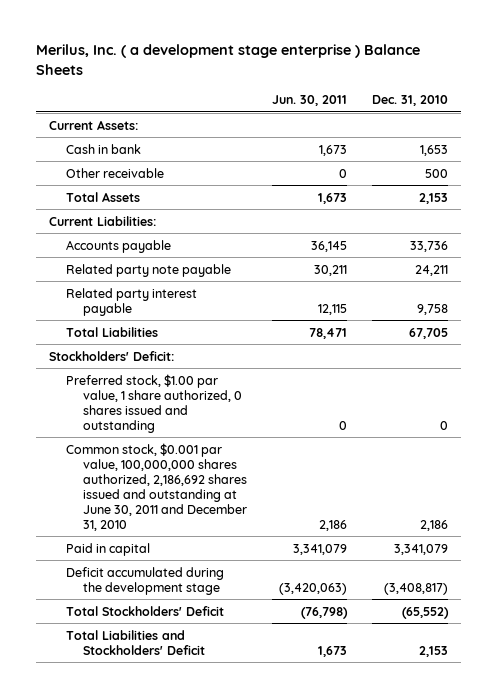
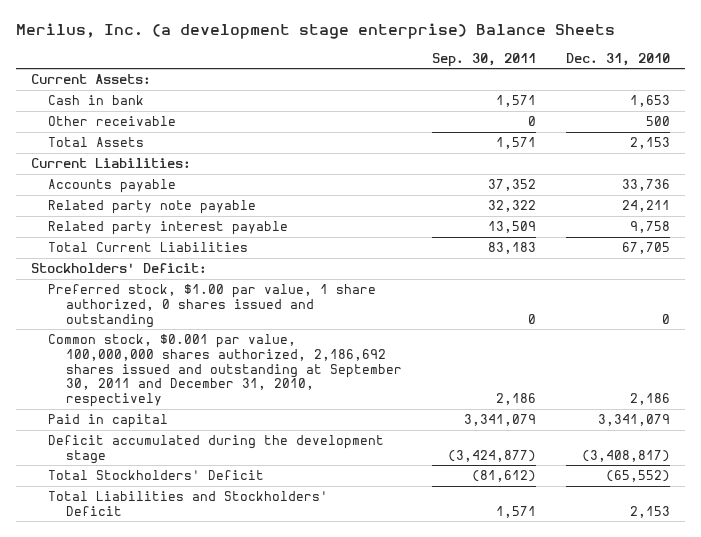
[35,44,420,75] Merilus, Inc. ( a development stage enterprise ) Balance Sheets -> [15,23,615,40] Merilus, Inc. (a development stage enterprise) Balance Sheets
[271,95,347,107] Jun. 30, 2011 -> none
none -> [432,52,537,67] Sep. 30, 2011
[65,326,158,337] Total Liabilities -> [48,242,249,253] Total Current Liabilities
[65,442,247,531] Common stock, $0.001 par value, 100,000,000 shares authorized, 2,186,692 shares issued and outstanding at June 30, 2011 and December 31, 2010 -> [48,334,403,408] Common stock, $0.001 par value, 100,000,000 shares authorized, 2,186,692 shares issued and outstanding at September 30, 2011 and December 31, 2010, respectively

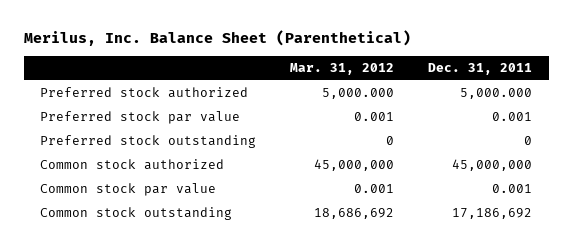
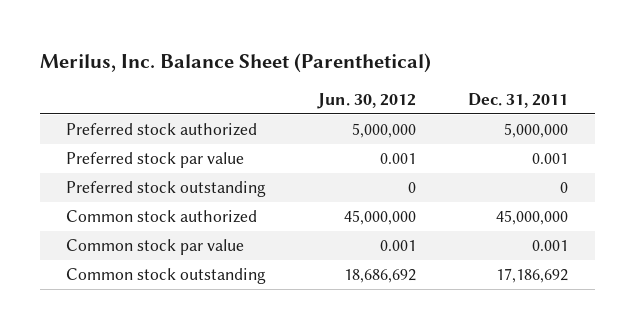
[290,63,395,76] Mar. 31, 2012 -> none
none -> [317,93,417,110] Jun. 30, 2012
[459,88,532,100] 5,000.000 -> [504,123,569,139] 5,000,000

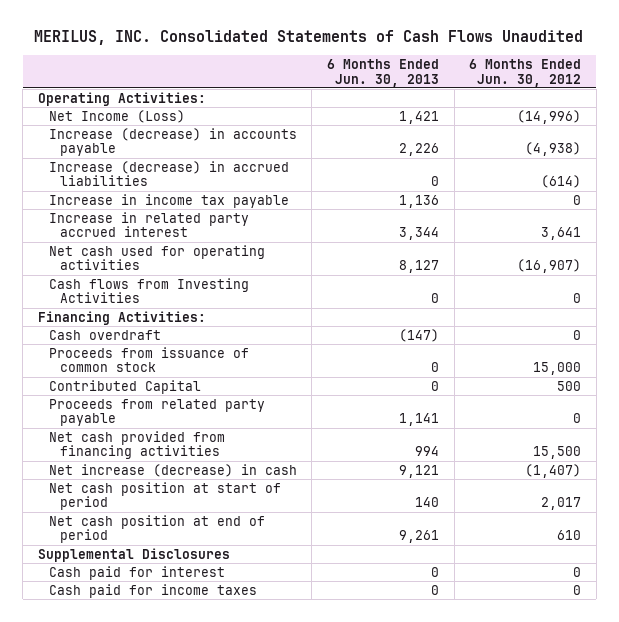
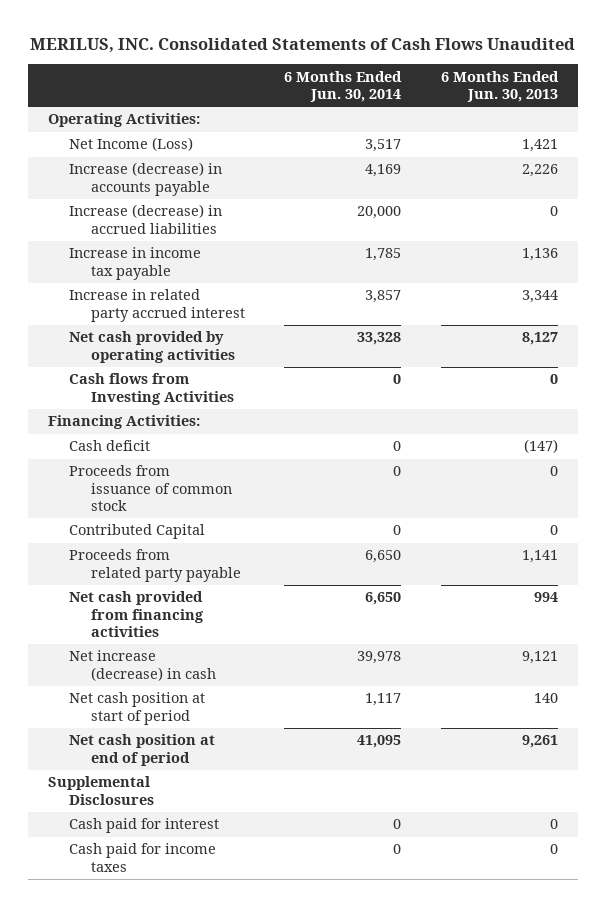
[469,58,582,87] 6 Months Ended Jun. 30, 2012 -> none
none -> [284,70,403,102] 6 Months Ended Jun. 30, 2014
[48,244,265,271] Net cash used for operating activities -> [69,331,235,363] Net cash provided by operating activities
[48,329,161,340] Cash overdraft -> [69,440,151,452] Cash deficit

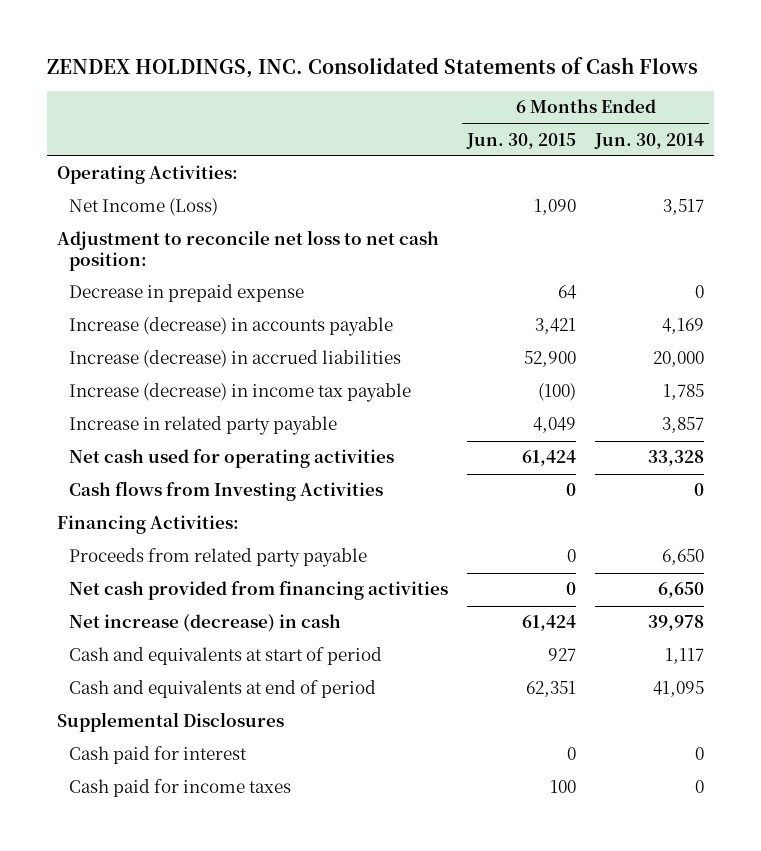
[29,37,575,53] MERILUS, INC. Consolidated Statements of Cash Flows Unaudited -> [47,56,699,78] ZENDEX HOLDINGS, INC. Consolidated Statements of Cash Flows
[441,70,560,102] 6 Months Ended Jun. 30, 2013 -> none
none -> [466,132,577,149] Jun. 30, 2015
none -> [57,230,440,271] Adjustment to reconcile net loss to net cash position:
none -> [68,284,304,303] Decrease in prepaid expense
[69,247,202,280] Increase in income tax payable -> [68,383,411,403] Increase (decrease) in income tax payable
[69,289,245,322] Increase in related party accrued interest -> [68,416,337,436] Increase in related party payable
[69,331,235,363] Net cash provided by operating activities -> [68,449,394,469] Net cash used for operating activities
[69,440,151,452] Cash deficit -> none
[69,465,232,511] Proceeds from issuance of common stock -> none
[69,524,206,540] Contributed Capital -> none
[69,692,206,725] Net cash position at start of period -> [68,647,382,666] Cash and equivalents at start of period
[69,734,216,766] Net cash position at end of period -> [68,680,376,699] Cash and equivalents at end of period

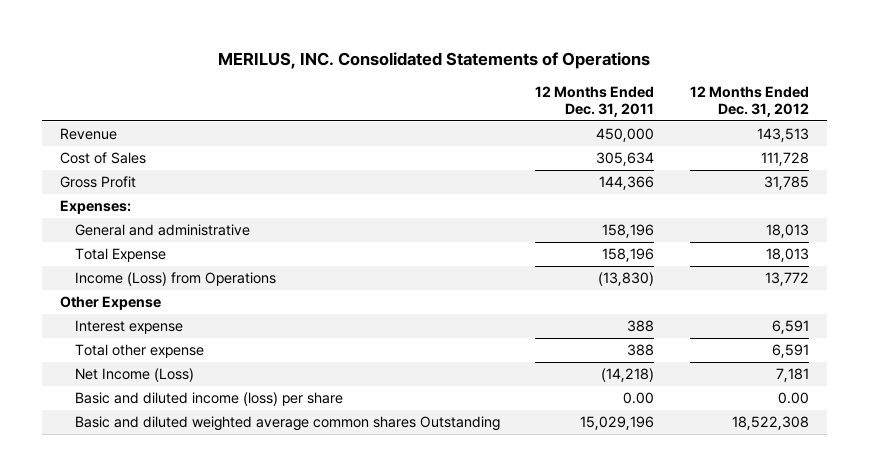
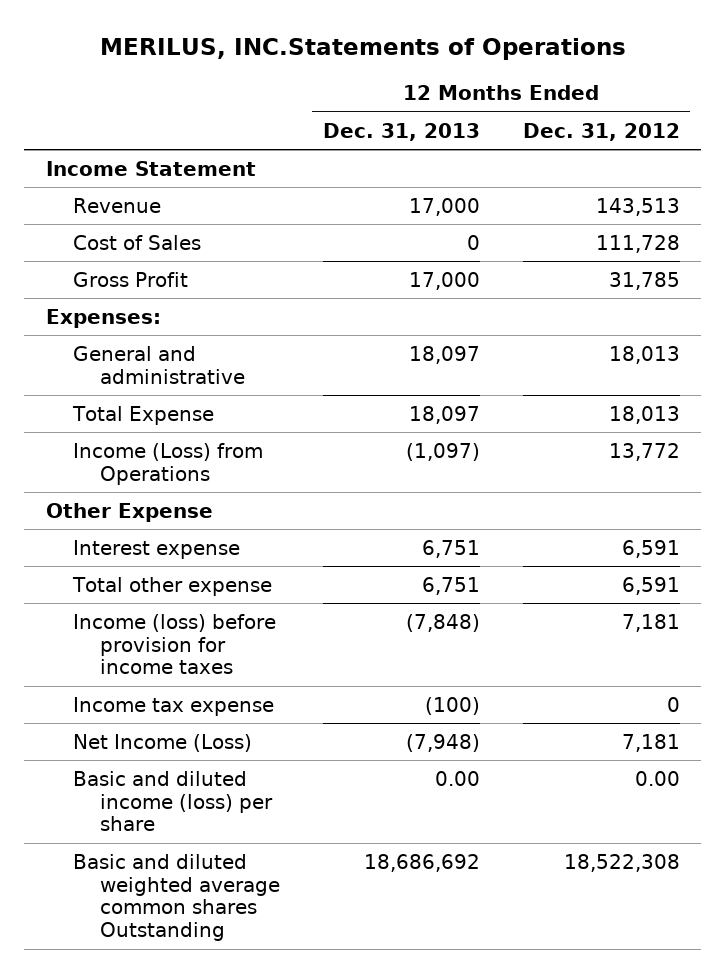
[218,52,651,70] MERILUS, INC. Consolidated Statements of Operations -> [99,37,626,60] MERILUS, INC.Statements of Operations
[535,85,655,118] 12 Months Ended Dec. 31, 2011 -> none
none -> [322,122,480,141] Dec. 31, 2013
none -> [45,160,256,176] Income Statement
none -> [72,613,276,675] Income (loss) before provision for income taxes
none -> [72,696,274,716] Income tax expense

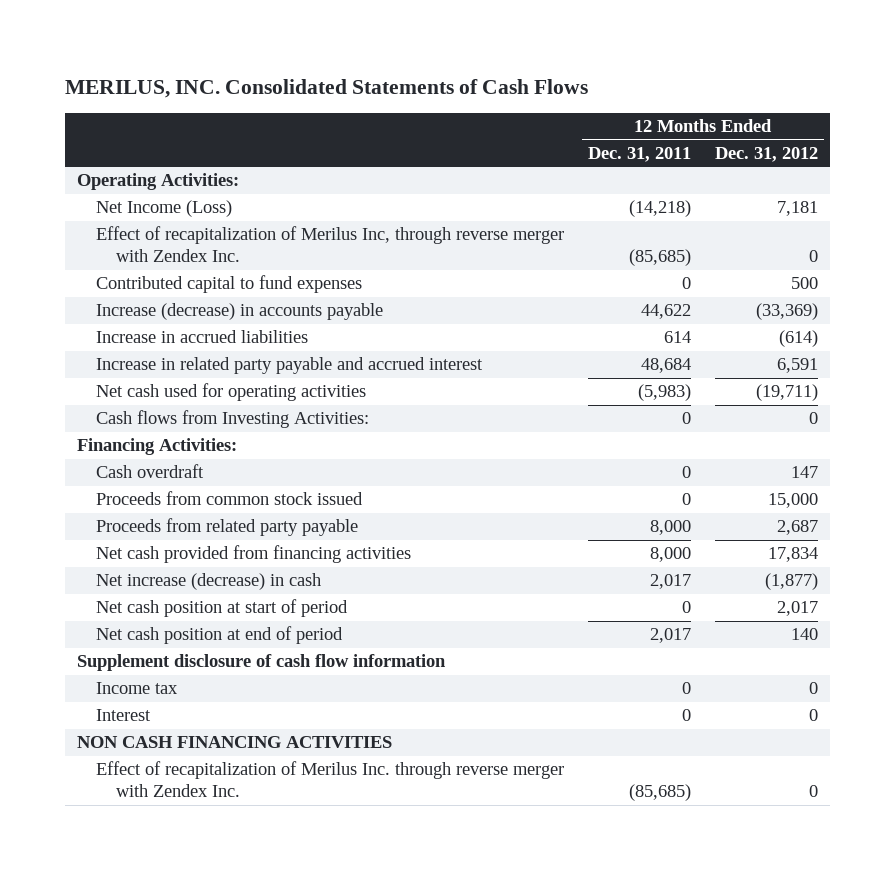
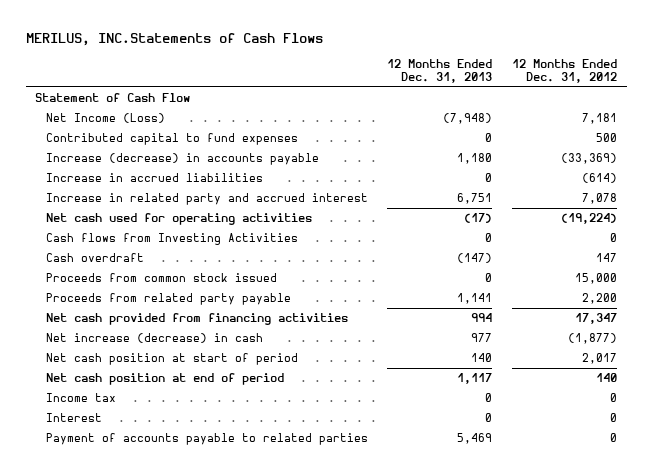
[64,78,588,98] MERILUS, INC. Consolidated Statements of Cash Flows -> [25,32,323,46] MERILUS, INC.Statements of Cash Flows
[588,146,692,162] Dec. 31, 2011 -> none
none -> [387,58,493,83] 12 Months Ended Dec. 31, 2013
[76,173,239,191] Operating Activities: -> none
none -> [35,93,191,103] Statement of Cash Flow
[96,226,565,263] Effect of recapitalization of Merilus Inc, through reverse merger with Zendex Inc. -> none
[76,438,237,456] Financing Activities: -> none
[96,357,484,375] Increase in related party payable and accrued interest -> [45,193,368,206] Increase in related party and accrued interest
[776,358,818,374] 6,591 -> [581,193,617,205] 7,078
[755,384,818,402] (19,711) -> [560,213,617,225] (19,224)
[96,410,370,429] Cash flows from Investing Activities: -> [45,233,298,246] Cash flows from Investing Activities
[776,520,818,536] 2,687 -> [581,293,617,305] 2,200
[767,547,818,563] 17,834 -> [574,313,617,325] 17,347
[76,654,446,672] Supplement disclosure of cash flow information -> none
[76,736,392,749] NON CASH FINANCING ACTIVITIES -> none
[96,761,565,798] Effect of recapitalization of Merilus Inc. through reverse merger with Zendex Inc. -> [45,433,368,446] Payment of accounts payable to related parties

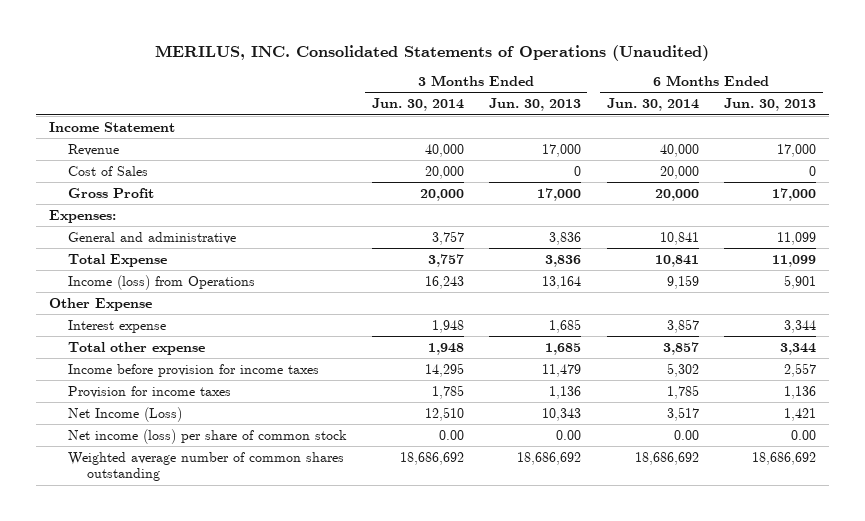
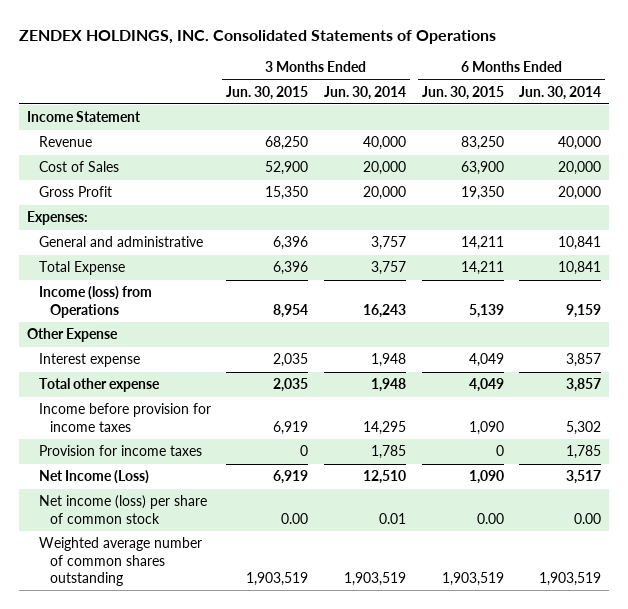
[155,44,710,61] MERILUS, INC. Consolidated Statements of Operations (Unaudited) -> [19,29,497,44] ZENDEX HOLDINGS, INC. Consolidated Statements of Operations
[489,98,582,112] Jun. 30, 2013 -> none
[724,98,817,112] Jun. 30, 2013 -> none
none -> [226,85,309,100] Jun. 30, 2015
none -> [421,85,504,100] Jun. 30, 2015
[438,429,464,440] 0.00 -> [378,512,406,524] 0.01
[399,451,464,465] 18,686,692 -> [343,571,406,586] 1,903,519
[634,451,699,465] 18,686,692 -> [539,571,602,586] 1,903,519

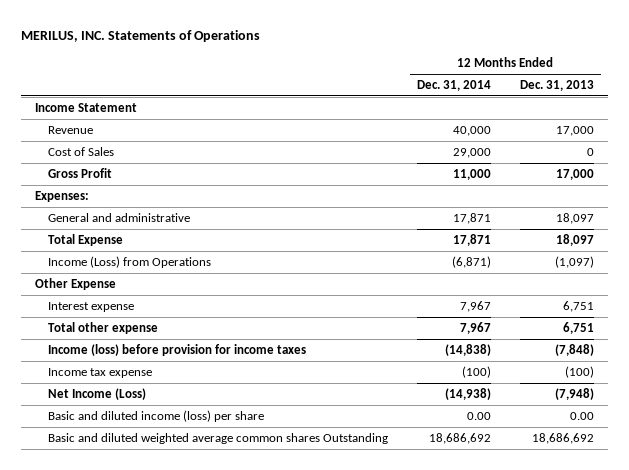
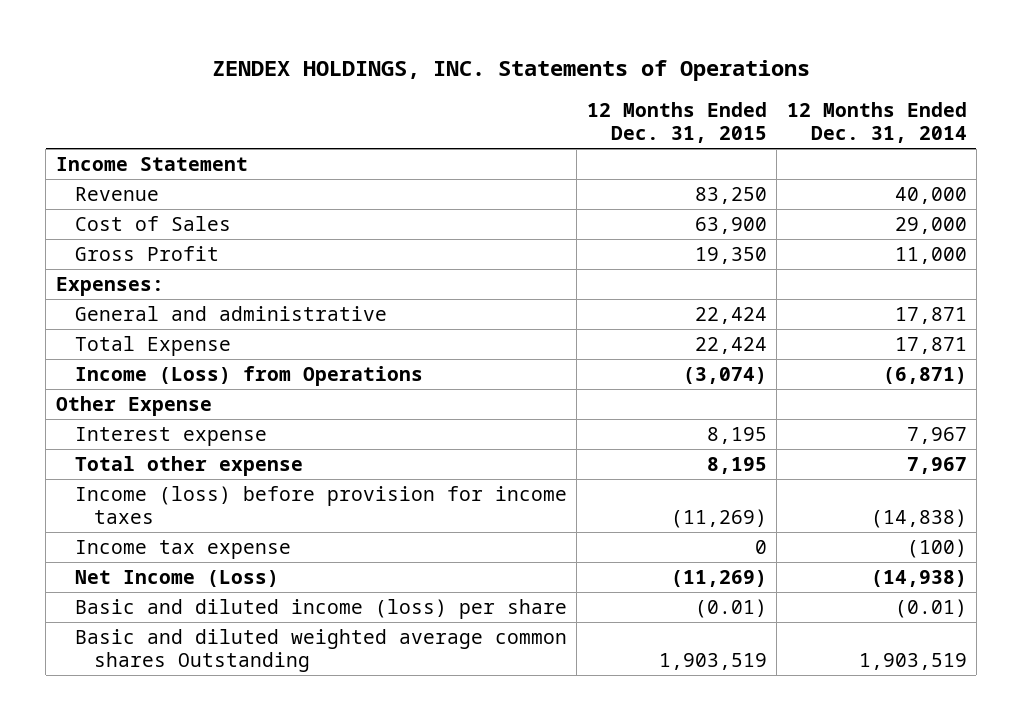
[20,29,260,42] MERILUS, INC. Statements of Operations -> [212,59,811,81] ZENDEX HOLDINGS, INC. Statements of Operations
[519,79,594,91] Dec. 31, 2013 -> none
none -> [586,102,767,144] 12 Months Ended Dec. 31, 2015
[466,411,491,420] 0.00 -> [894,599,967,619] (0.01)
[428,432,491,444] 18,686,692 -> [858,653,967,671] 1,903,519

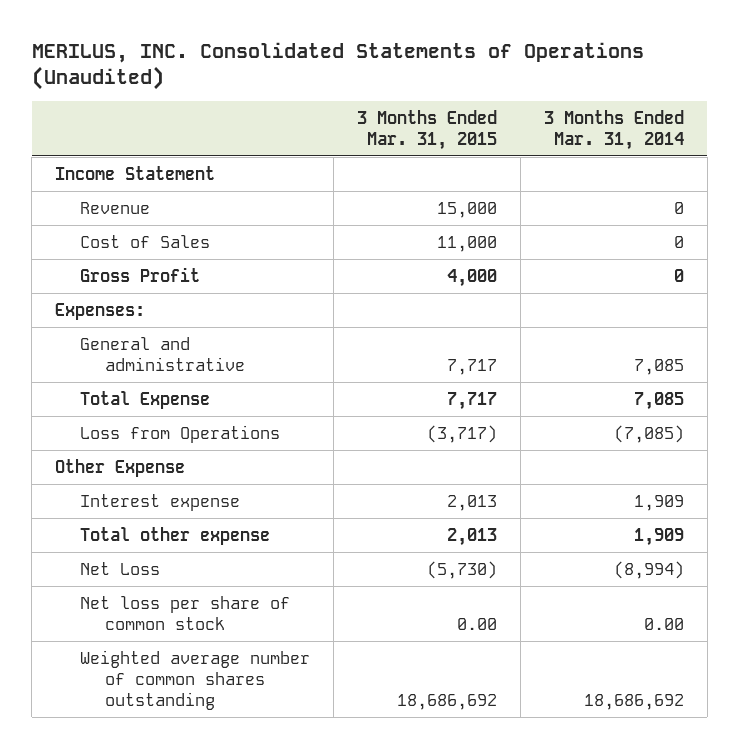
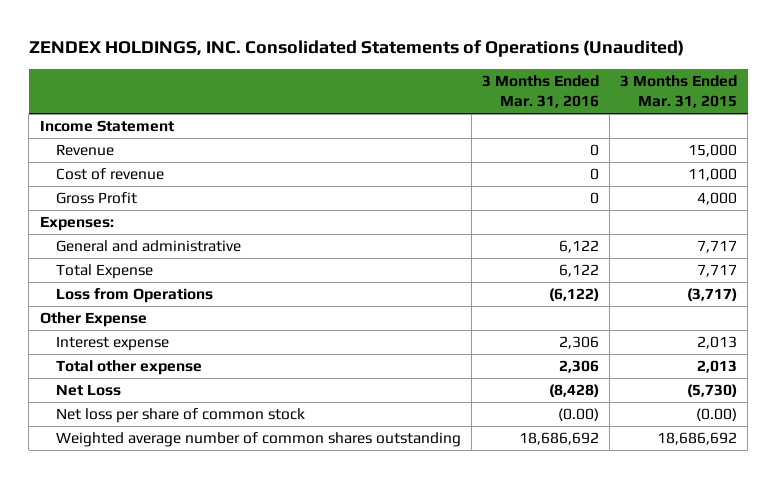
[31,41,644,91] MERILUS, INC. Consolidated Statements of Operations (Unaudited) -> [28,40,684,58] ZENDEX HOLDINGS, INC. Consolidated Statements of Operations (Unaudited)
[543,109,684,150] 3 Months Ended Mar. 31, 2014 -> none
none -> [482,75,600,109] 3 Months Ended Mar. 31, 2016
[79,234,210,248] Cost of Sales -> [55,168,164,181] Cost of revenue
[456,617,497,630] 0.00 -> [696,408,738,422] (0.00)

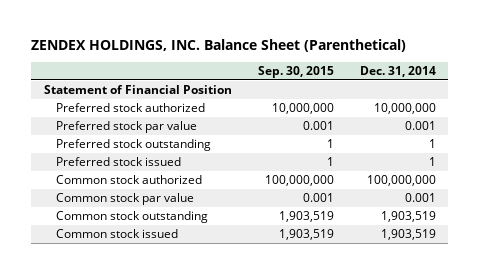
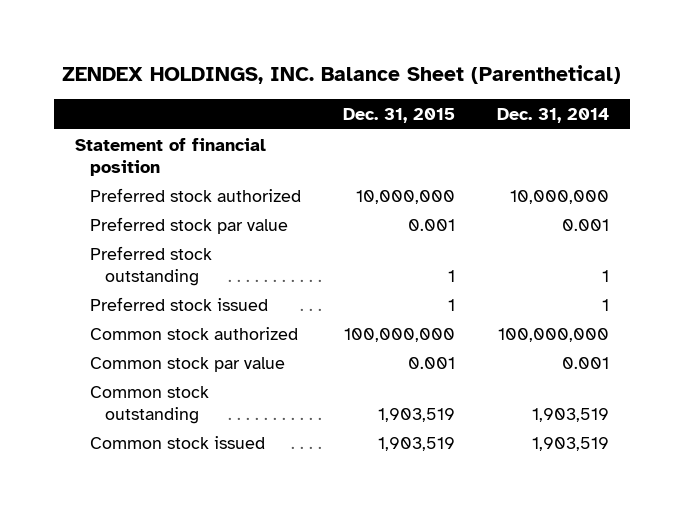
[257,65,334,78] Sep. 30, 2015 -> none
none -> [342,108,455,124] Dec. 31, 2015
[43,85,232,95] Statement of Financial Position -> [74,137,266,176] Statement of financial position

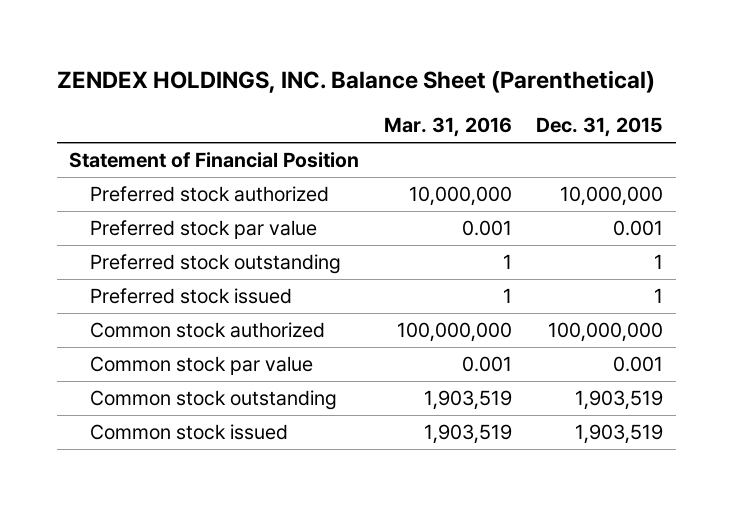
[496,108,609,124] Dec. 31, 2014 -> none
none -> [383,117,512,138] Mar. 31, 2016
[74,137,266,176] Statement of financial position -> [69,151,360,168] Statement of Financial Position

